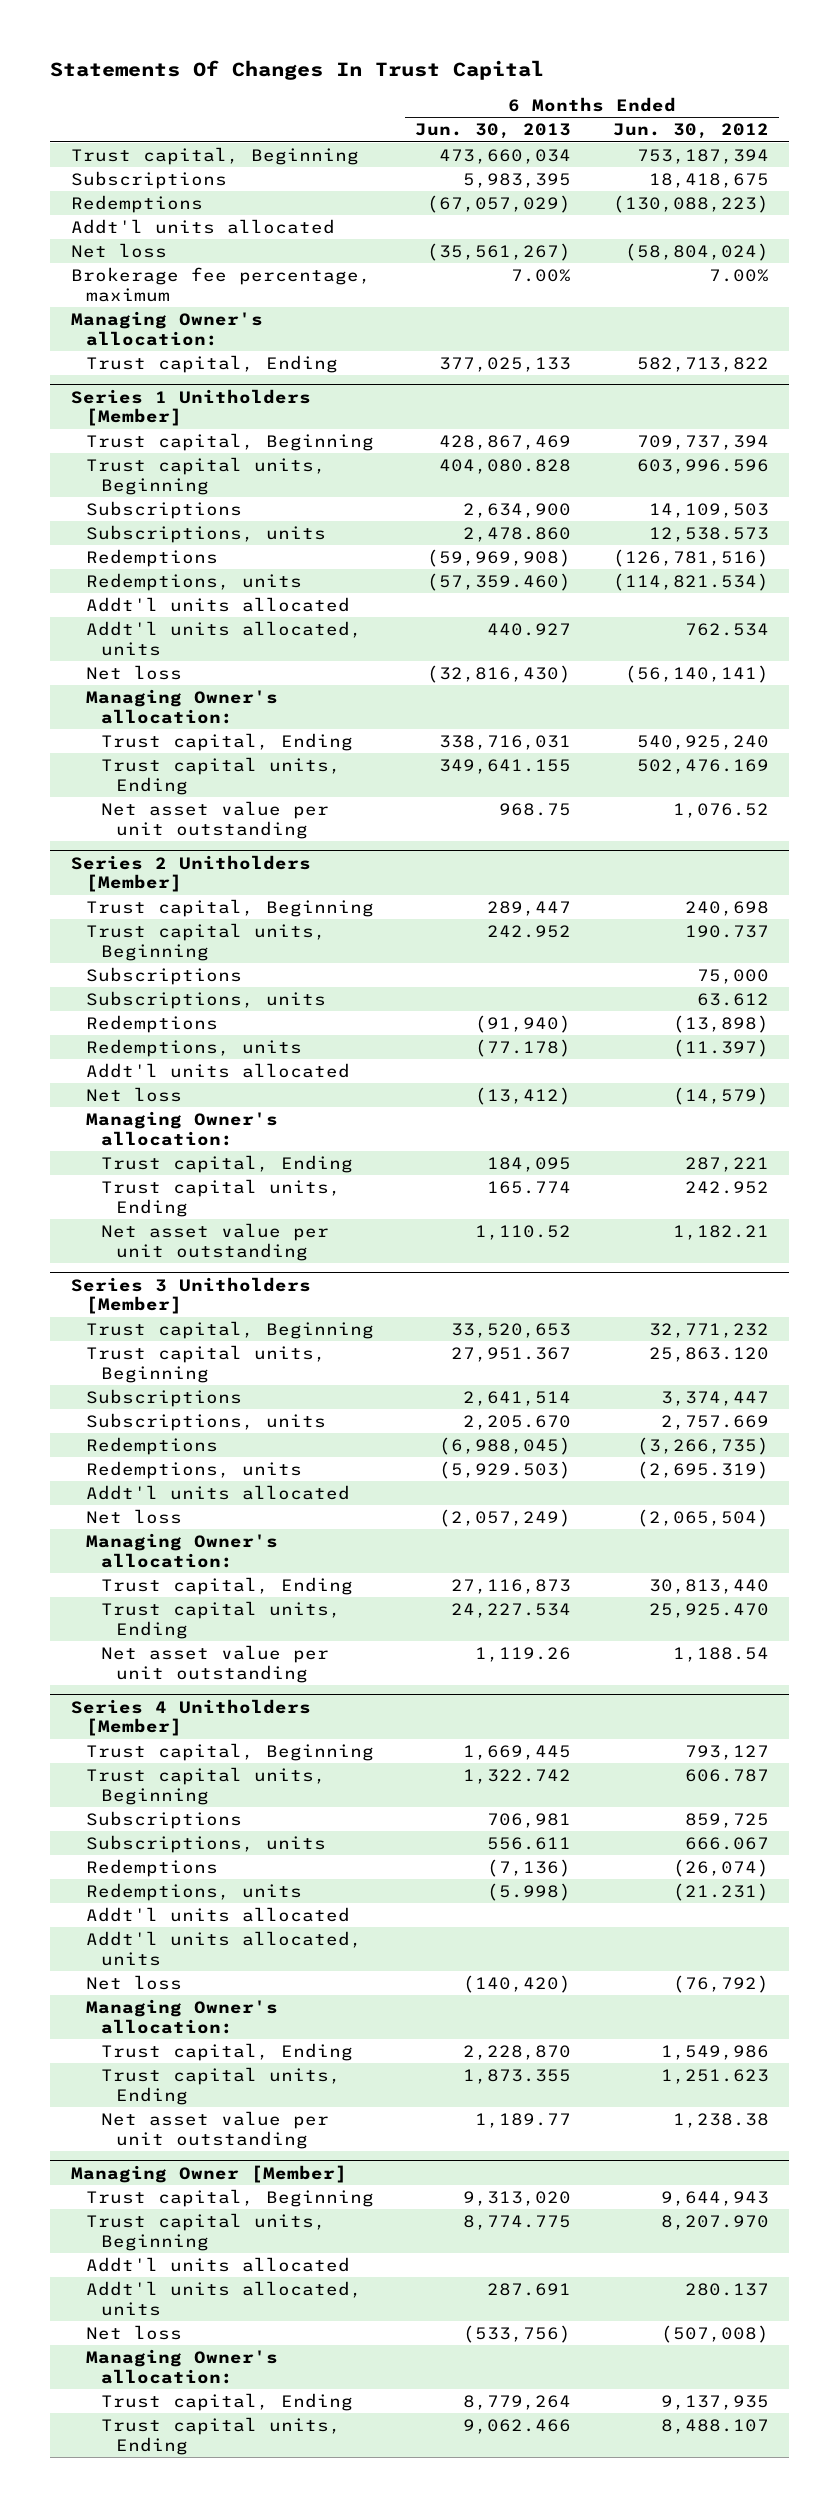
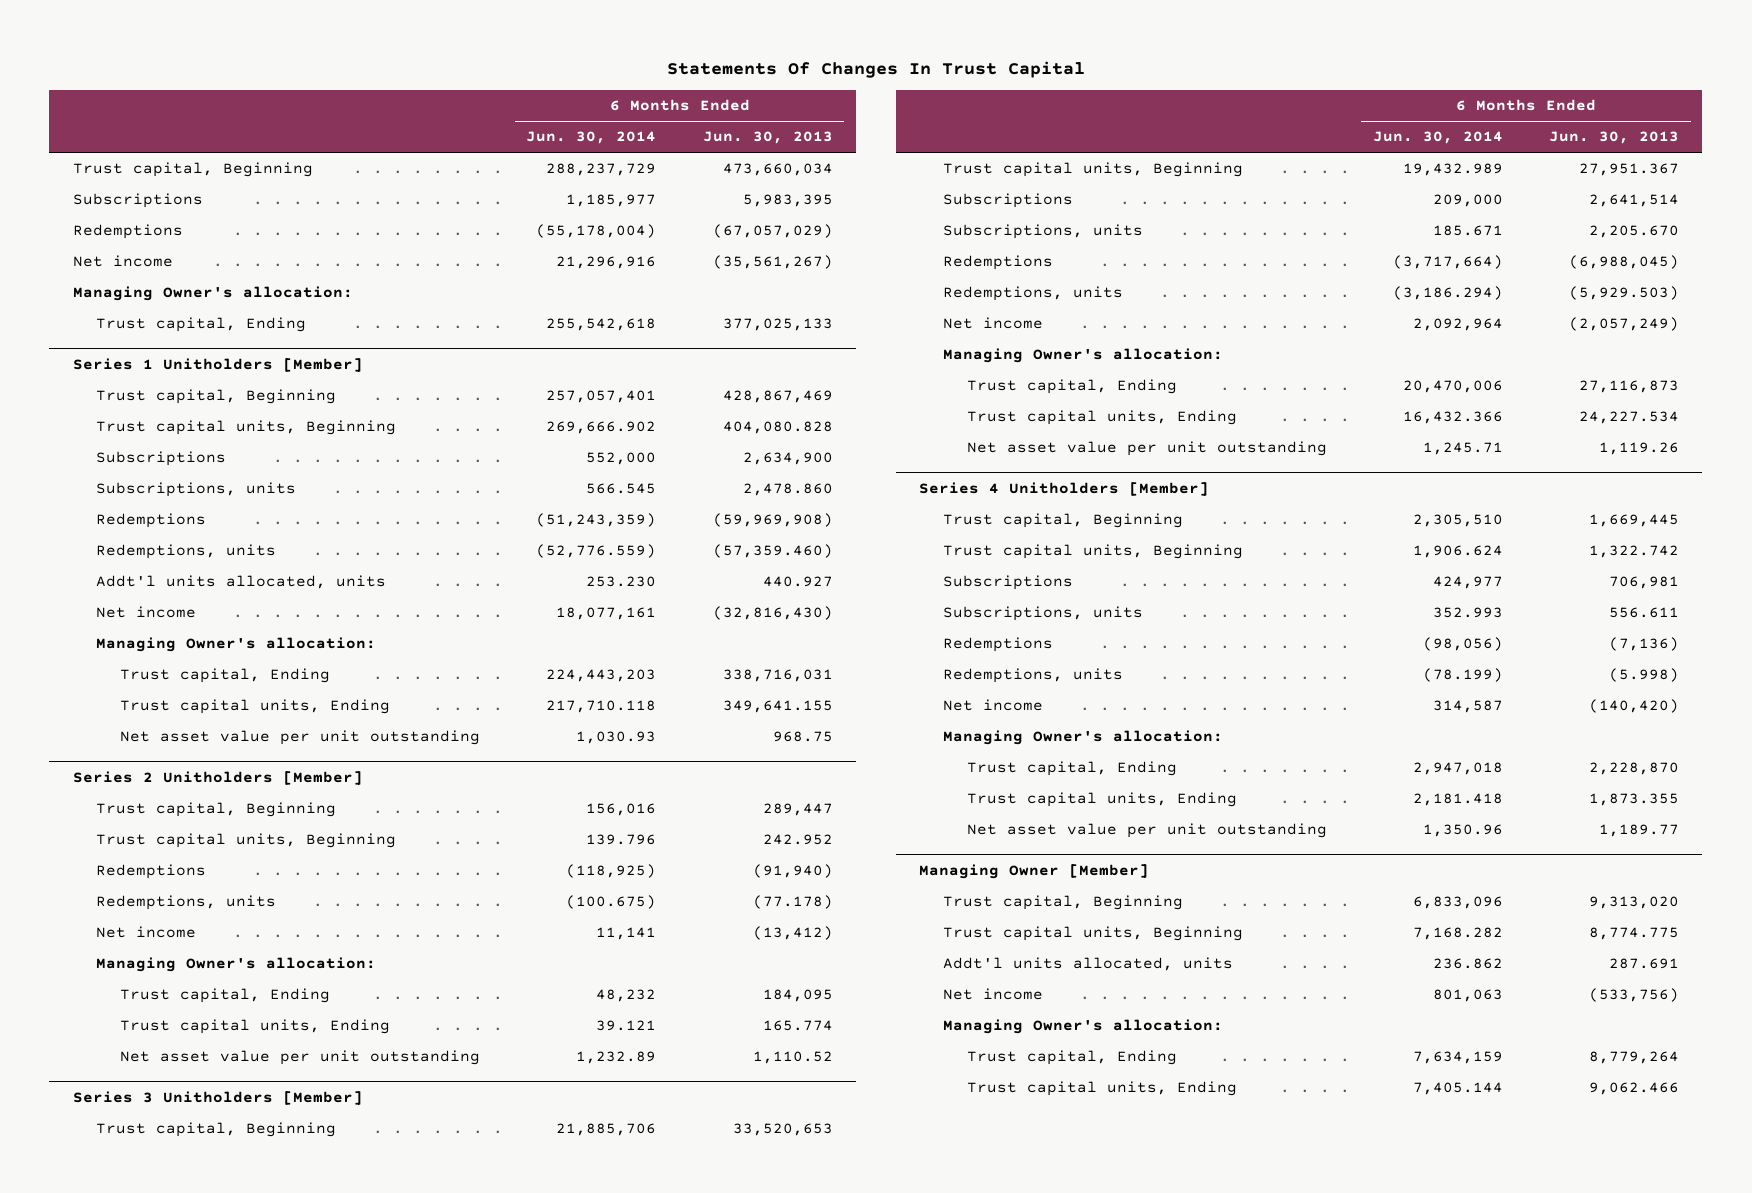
[612,123,769,140] Jun. 30, 2012 -> none
none -> [526,131,657,145] Jun. 30, 2014
[70,219,335,235] Addt'l units allocated -> none
[70,267,371,302] Brokerage fee percentage, maximum -> none
[70,243,167,259] Net loss -> [72,255,173,268] Net income
[85,597,350,613] Addt'l units allocated -> none
[85,665,182,681] Net loss -> [96,606,197,619] Net income
[85,967,242,986] Subscriptions -> none
[85,991,326,1010] Subscriptions, units -> none
[85,1063,350,1079] Addt'l units allocated -> none
[85,1087,182,1103] Net loss -> [96,926,197,939] Net income
[85,1485,350,1501] Addt'l units allocated -> none
[85,1509,182,1525] Net loss -> [942,317,1043,330] Net income
[85,1907,350,1923] Addt'l units allocated -> none
[85,1931,362,1966] Addt'l units allocated, units -> none
[85,1975,182,1991] Net loss -> [942,699,1043,712] Net income
[85,2257,350,2273] Addt'l units allocated -> none
[85,2325,182,2341] Net loss -> [942,988,1043,1001] Net income

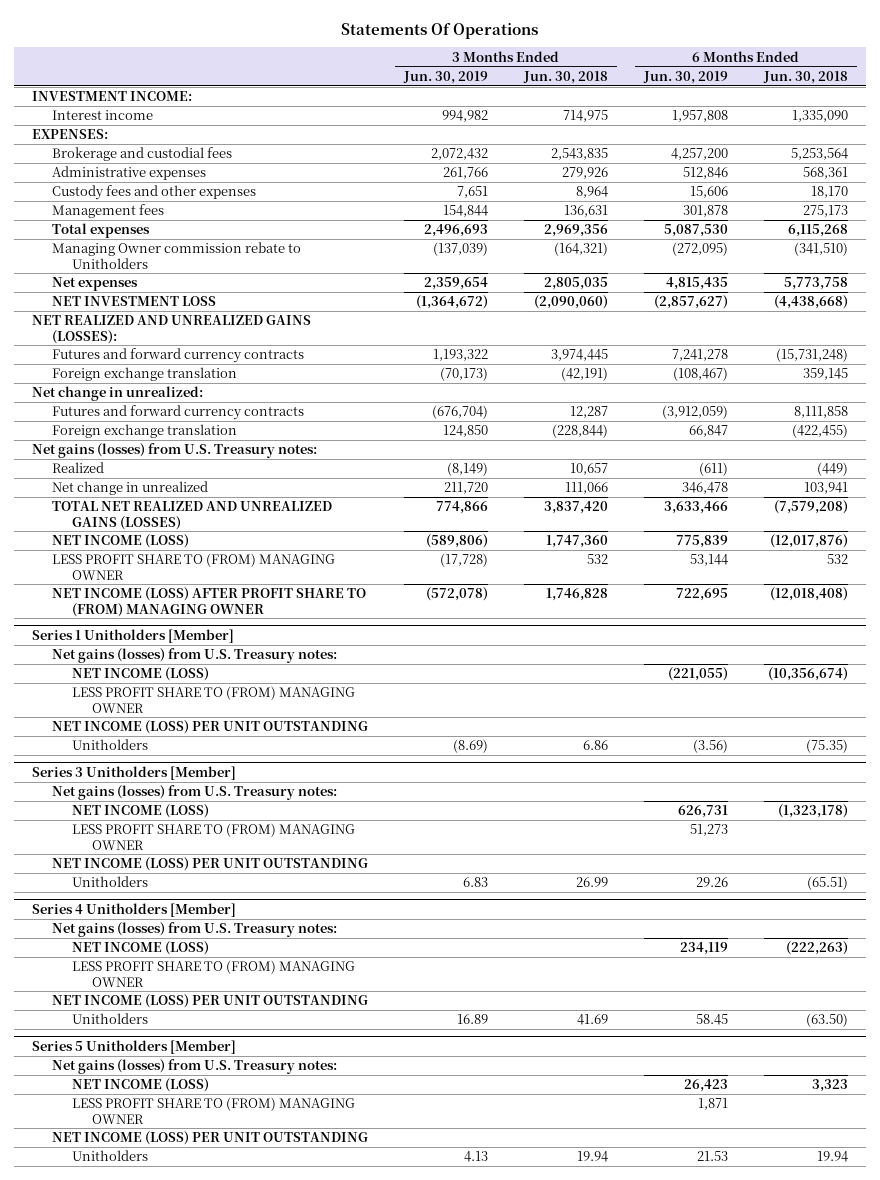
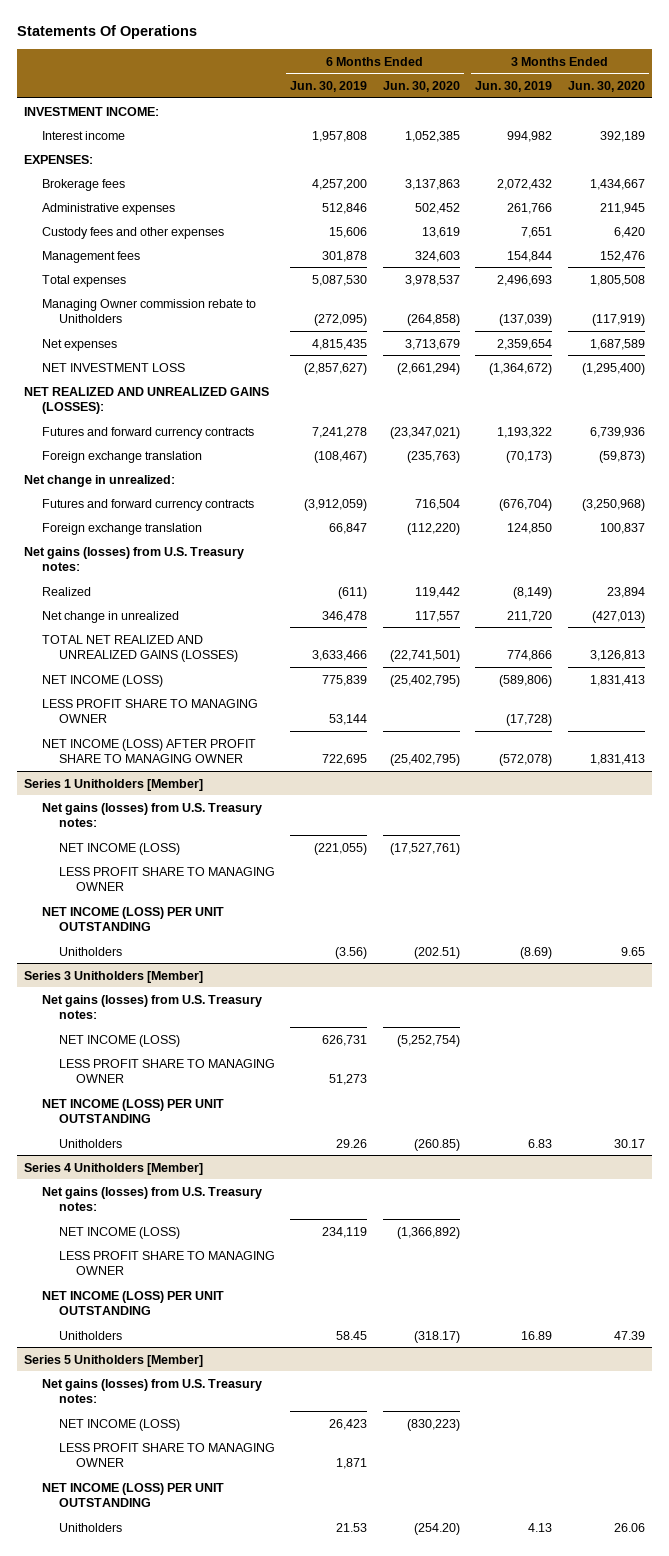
[523,70,609,84] Jun. 30, 2018 -> none
[762,70,848,84] Jun. 30, 2018 -> none
none -> [382,81,460,93] Jun. 30, 2020
none -> [567,81,645,93] Jun. 30, 2020
[52,147,233,162] Brokerage and custodial fees -> [41,178,125,191] Brokerage fees
[52,553,336,580] LESS PROFIT SHARE TO (FROM) MANAGING OWNER -> [41,698,258,723] LESS PROFIT SHARE TO MANAGING OWNER
[52,587,367,617] NET INCOME (LOSS) AFTER PROFIT SHARE TO (FROM) MANAGING OWNER -> [41,738,256,763] NET INCOME (LOSS) AFTER PROFIT SHARE TO MANAGING OWNER
[71,686,355,713] LESS PROFIT SHARE TO (FROM) MANAGING OWNER -> [58,866,275,891] LESS PROFIT SHARE TO MANAGING OWNER
[71,823,355,850] LESS PROFIT SHARE TO (FROM) MANAGING OWNER -> [58,1058,275,1083] LESS PROFIT SHARE TO MANAGING OWNER
[71,960,355,987] LESS PROFIT SHARE TO (FROM) MANAGING OWNER -> [58,1250,275,1275] LESS PROFIT SHARE TO MANAGING OWNER
[71,1097,355,1124] LESS PROFIT SHARE TO (FROM) MANAGING OWNER -> [58,1442,275,1467] LESS PROFIT SHARE TO MANAGING OWNER

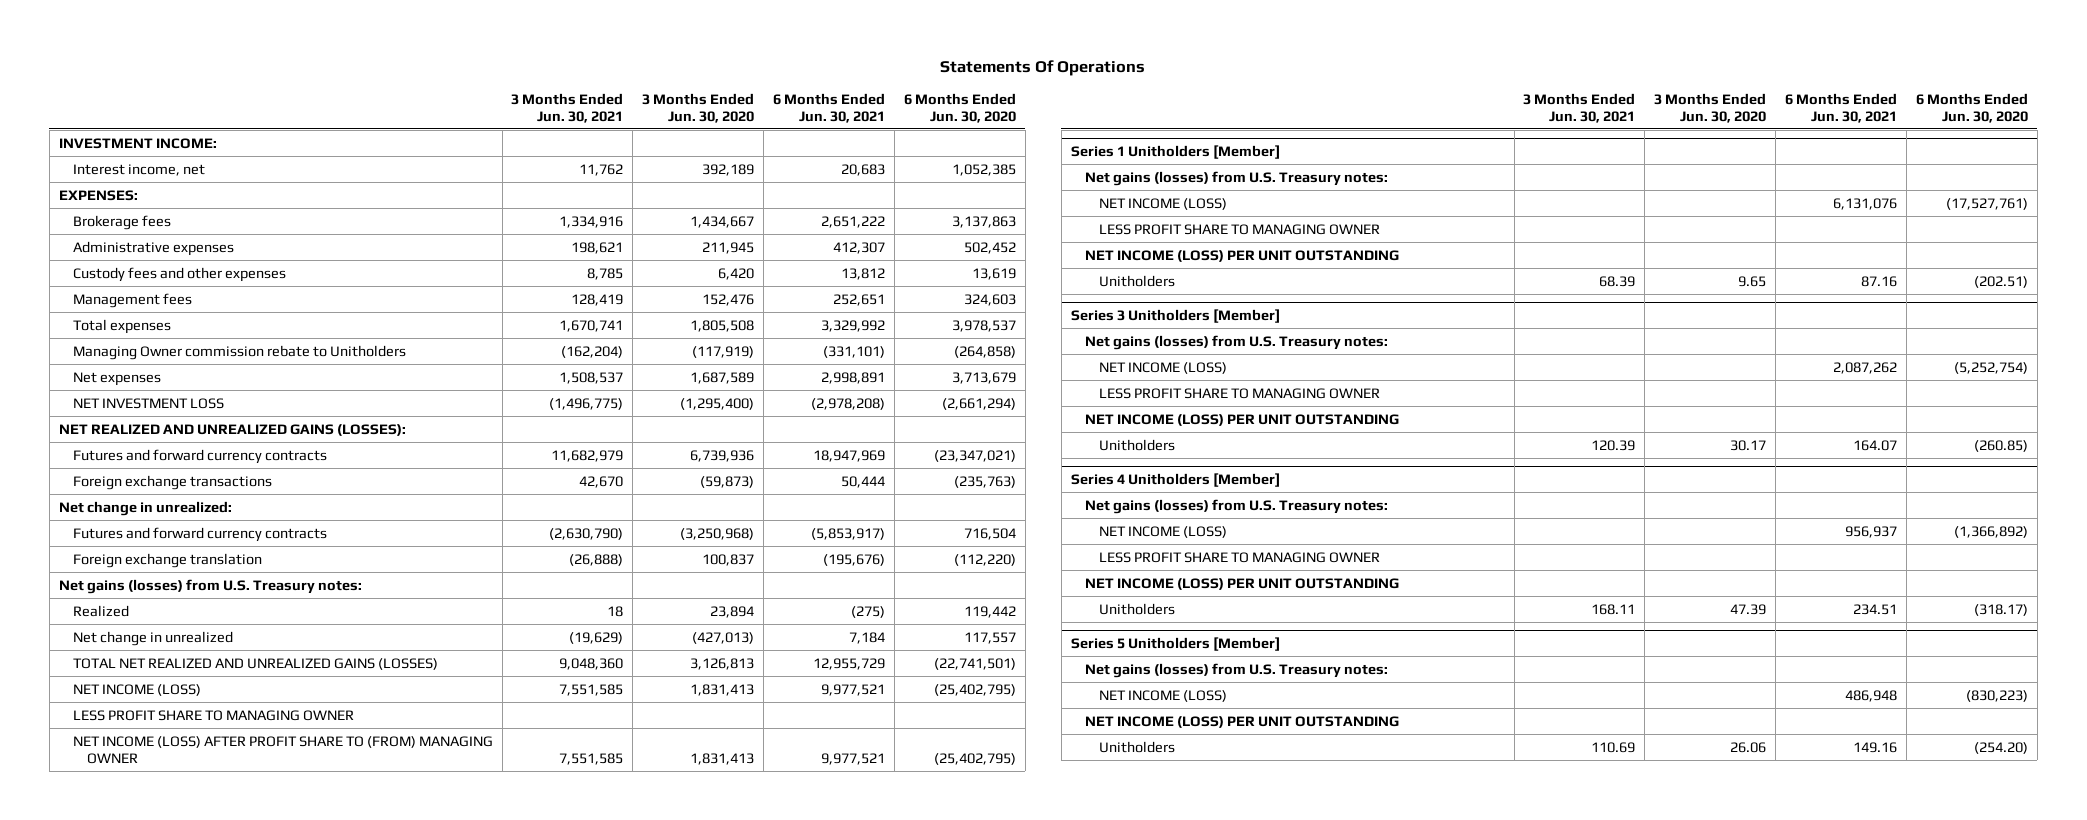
[290,81,368,93] Jun. 30, 2019 -> none
[475,81,553,93] Jun. 30, 2019 -> none
none -> [511,92,624,123] 3 Months Ended Jun. 30, 2021
none -> [773,92,886,123] 6 Months Ended Jun. 30, 2021
[41,130,125,140] Interest income -> [72,163,205,176] Interest income, net
[41,450,202,463] Foreign exchange translation -> [72,474,272,490] Foreign exchange transactions
[41,738,256,763] NET INCOME (LOSS) AFTER PROFIT SHARE TO MANAGING OWNER -> [72,735,493,764] NET INCOME (LOSS) AFTER PROFIT SHARE TO (FROM) MANAGING OWNER
[58,1442,275,1467] LESS PROFIT SHARE TO MANAGING OWNER -> none

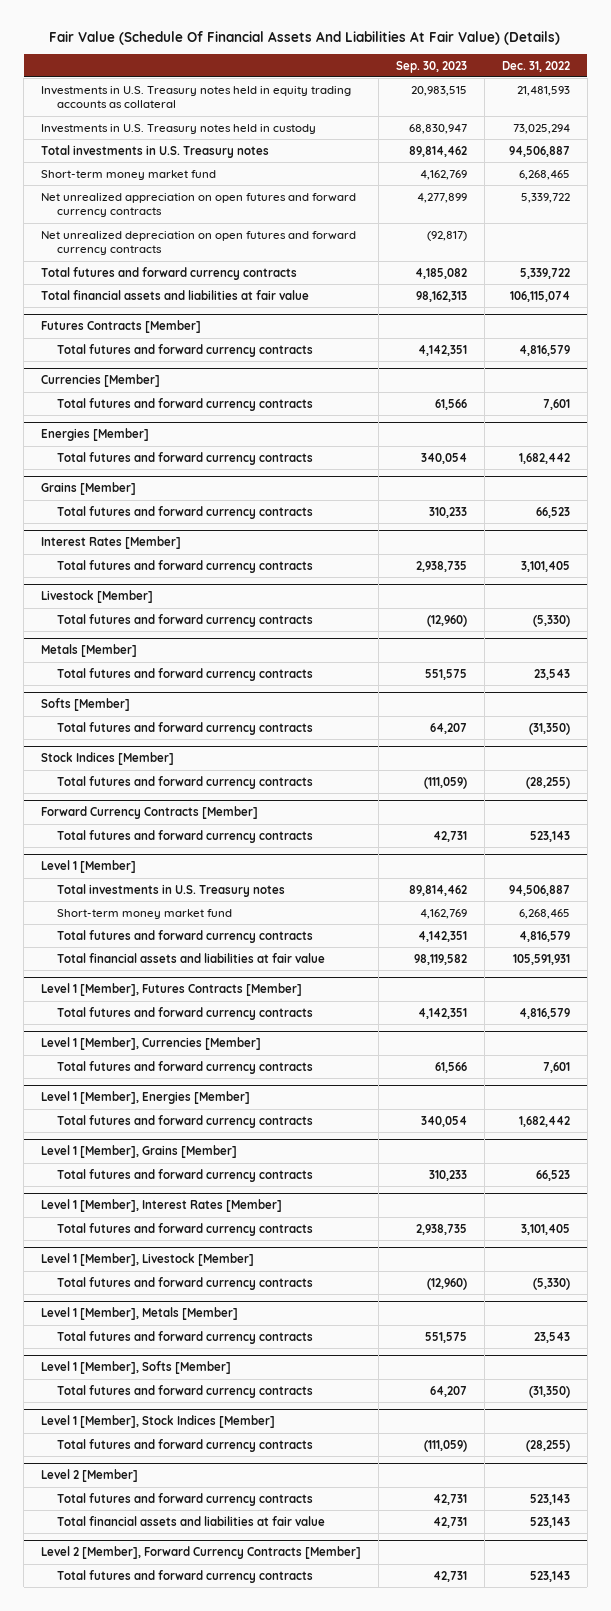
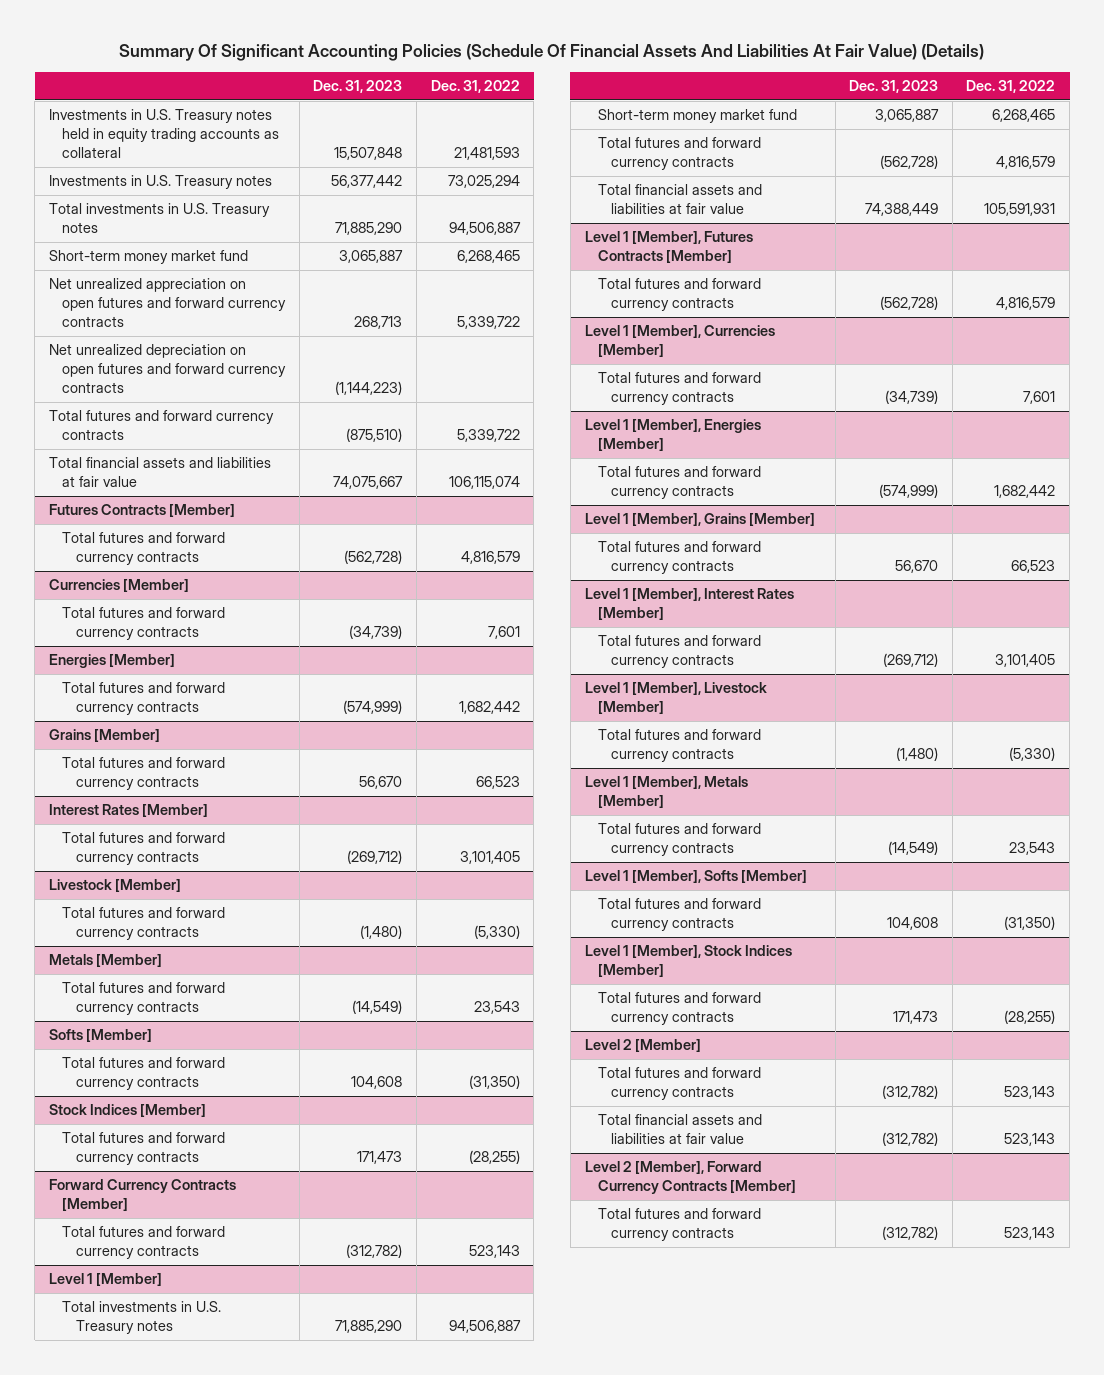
[49,30,561,45] Fair Value (Schedule Of Financial Assets And Liabilities At Fair Value) (Details) -> [119,44,985,62] Summary Of Significant Accounting Policies (Schedule Of Financial Assets And Liabilities At Fair Value) (Details)
[395,60,467,73] Sep. 30, 2023 -> none
none -> [313,80,403,94] Dec. 31, 2023
[41,123,317,134] Investments in U.S. Treasury notes held in custody -> [48,175,272,190] Investments in U.S. Treasury notes

